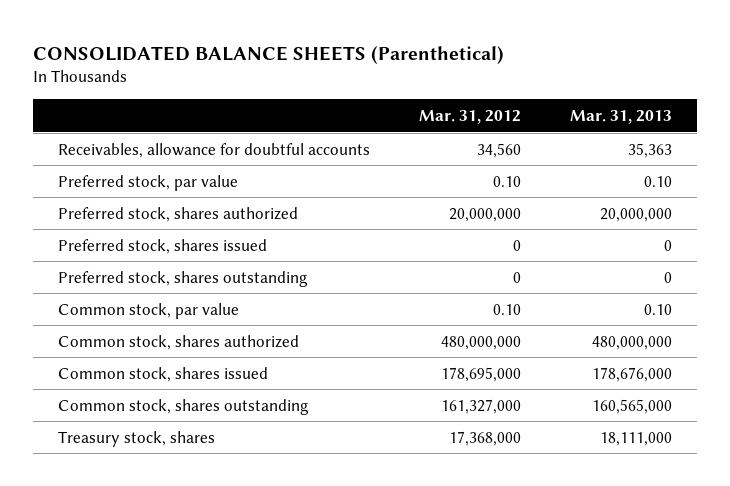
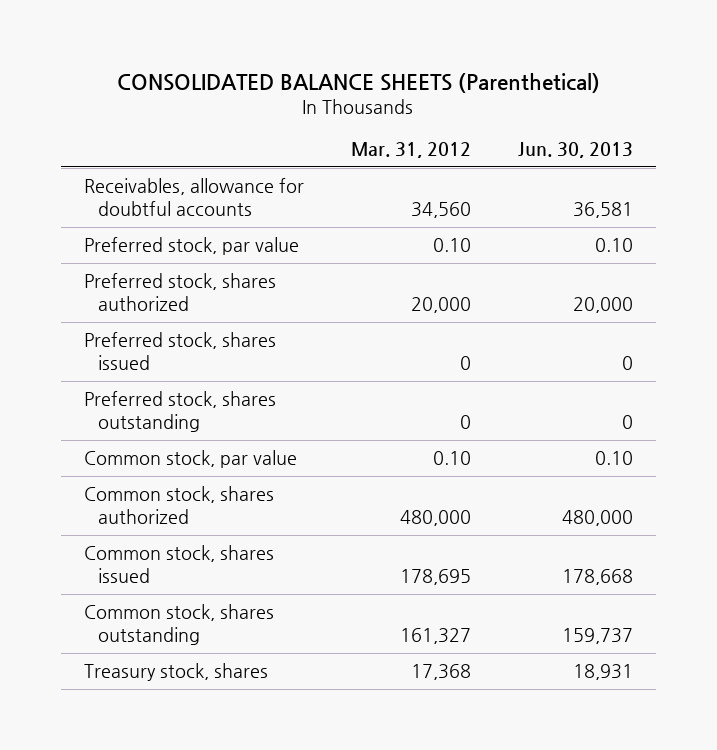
[569,110,672,125] Mar. 31, 2013 -> none
none -> [517,142,633,159] Jun. 30, 2013
[448,207,521,222] 20,000,000 -> [410,297,471,314] 20,000
[440,335,521,350] 480,000,000 -> [399,510,471,527] 480,000
[440,366,521,382] 178,695,000 -> [399,569,471,586] 178,695
[440,398,521,414] 161,327,000 -> [399,628,471,645] 161,327
[448,430,521,446] 17,368,000 -> [410,664,471,681] 17,368

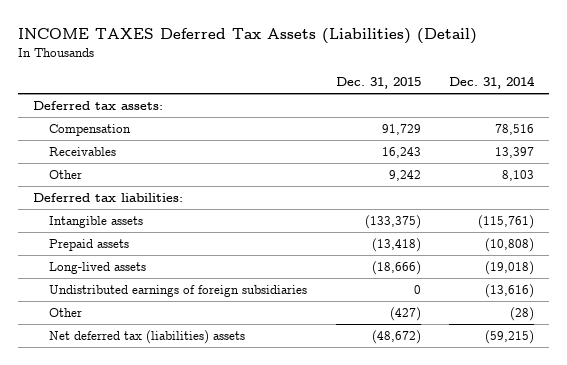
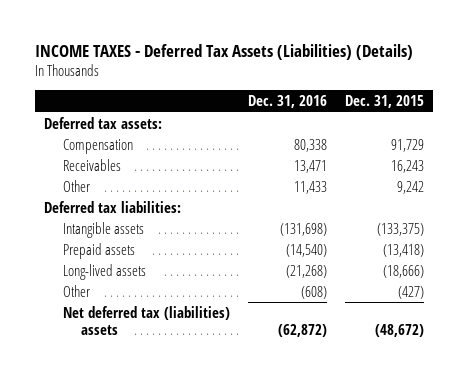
[18,27,478,44] INCOME TAXES Deferred Tax Assets (Liabilities) (Detail) -> [34,43,413,60] INCOME TAXES - Deferred Tax Assets (Liabilities) (Details)
[449,76,536,90] Dec. 31, 2014 -> none
none -> [247,95,327,109] Dec. 31, 2016
[49,285,308,298] Undistributed earnings of foreign subsidiaries -> none

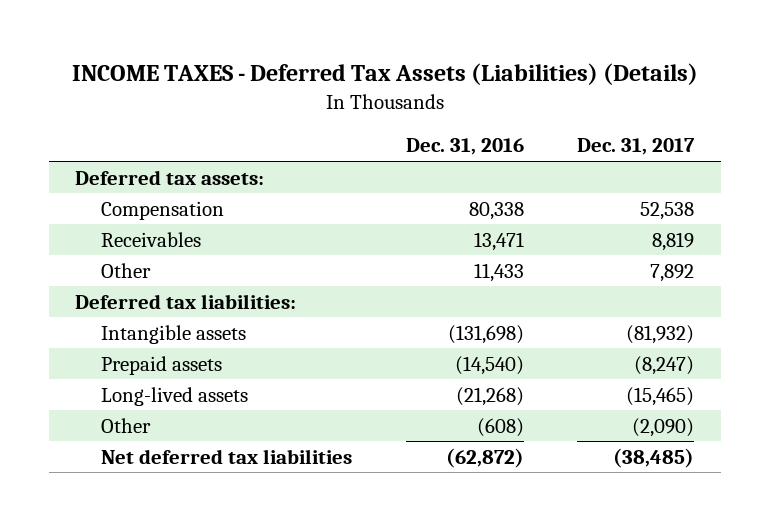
[345,95,425,109] Dec. 31, 2015 -> none
none -> [577,138,696,156] Dec. 31, 2017
[62,305,230,335] Net deferred tax (liabilities) assets -> [101,448,353,464] Net deferred tax liabilities

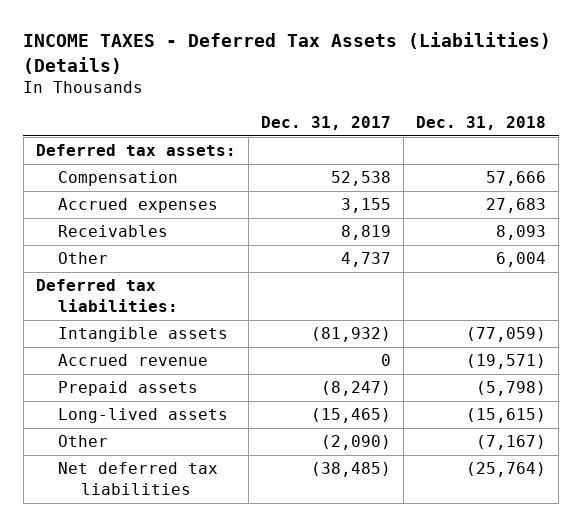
[405,138,524,156] Dec. 31, 2016 -> none
none -> [416,115,547,130] Dec. 31, 2018
none -> [58,198,219,214] Accrued expenses
[650,263,695,282] 7,892 -> [340,252,391,268] 4,737
none -> [58,354,209,367] Accrued revenue

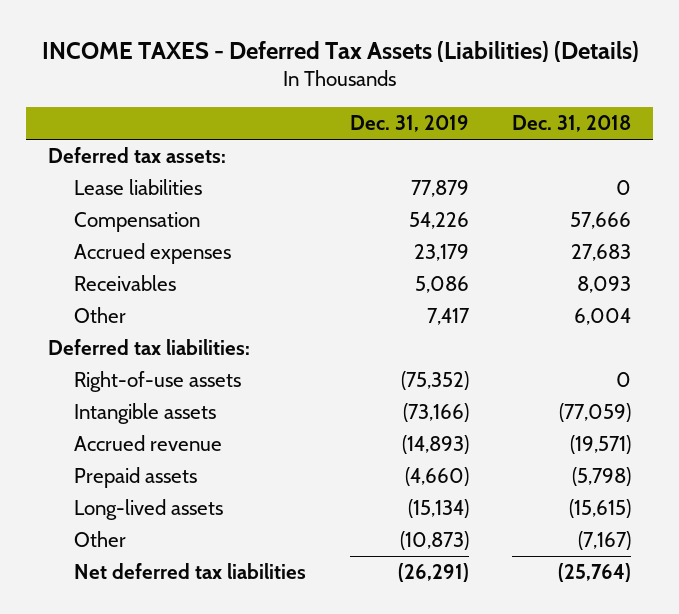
[260,115,391,130] Dec. 31, 2017 -> none
none -> [349,115,469,133] Dec. 31, 2019
none -> [74,179,203,196] Lease liabilities
none -> [74,371,242,393] Right-of-use assets

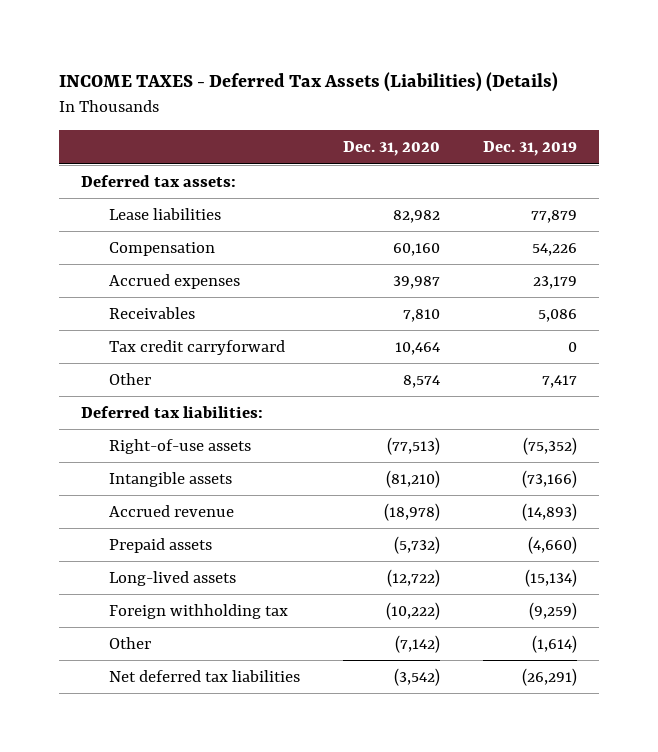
[511,115,631,133] Dec. 31, 2018 -> none
none -> [342,141,440,157] Dec. 31, 2020
none -> [108,339,285,355] Tax credit carryforward
none -> [108,603,288,619] Foreign withholding tax
[399,531,469,551] (10,873) -> [532,634,578,653] (1,614)

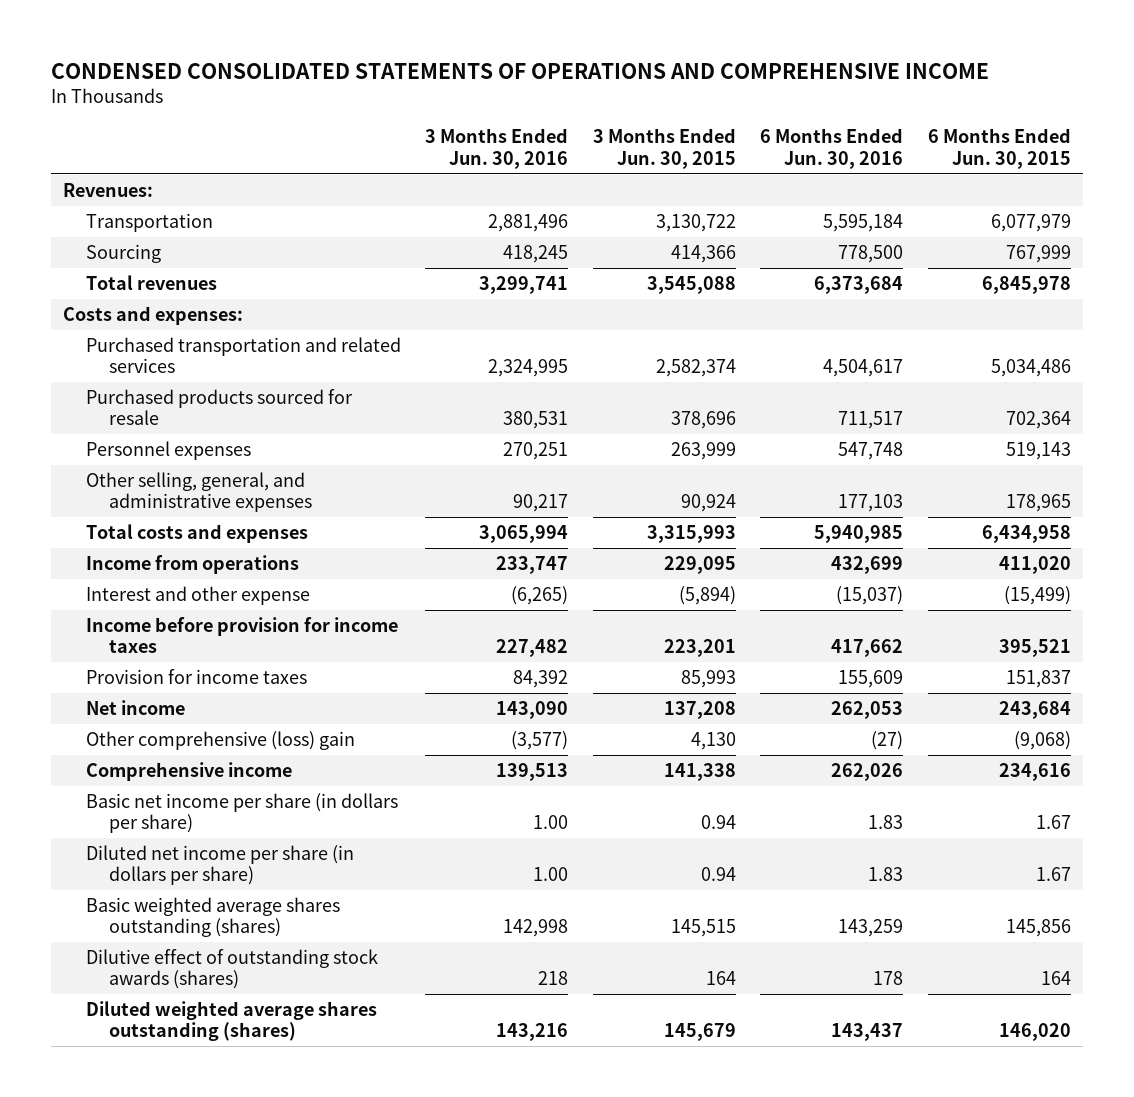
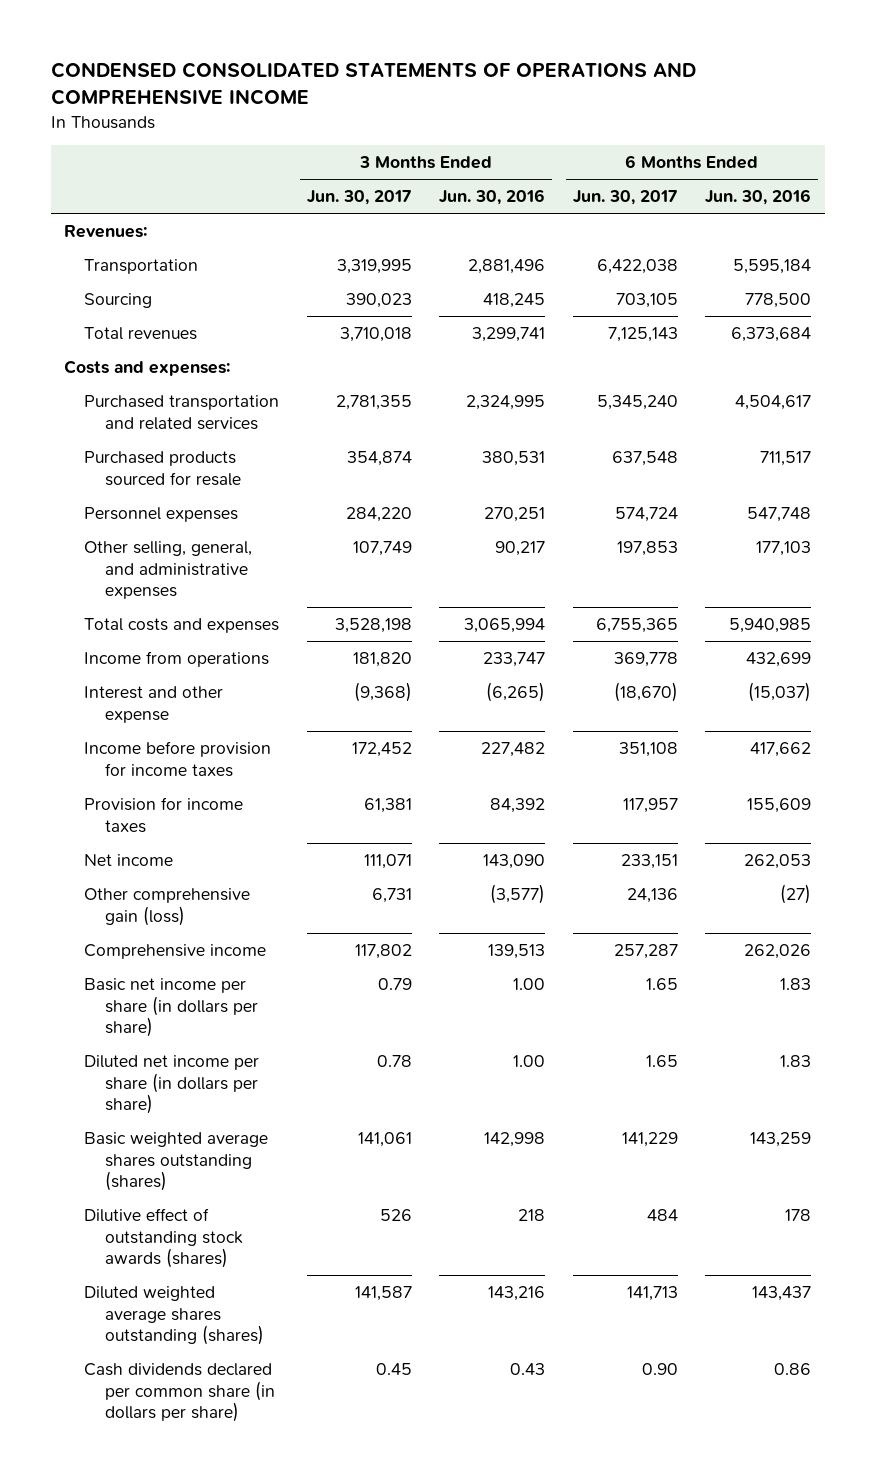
[592,128,736,169] 3 Months Ended Jun. 30, 2015 -> none
[927,128,1071,169] 6 Months Ended Jun. 30, 2015 -> none
none -> [306,190,412,206] Jun. 30, 2017
none -> [572,190,678,206] Jun. 30, 2017
[85,730,355,750] Other comprehensive (loss) gain -> [84,887,251,926] Other comprehensive gain (loss)
none -> [84,1362,275,1423] Cash dividends declared per common share (in dollars per share)

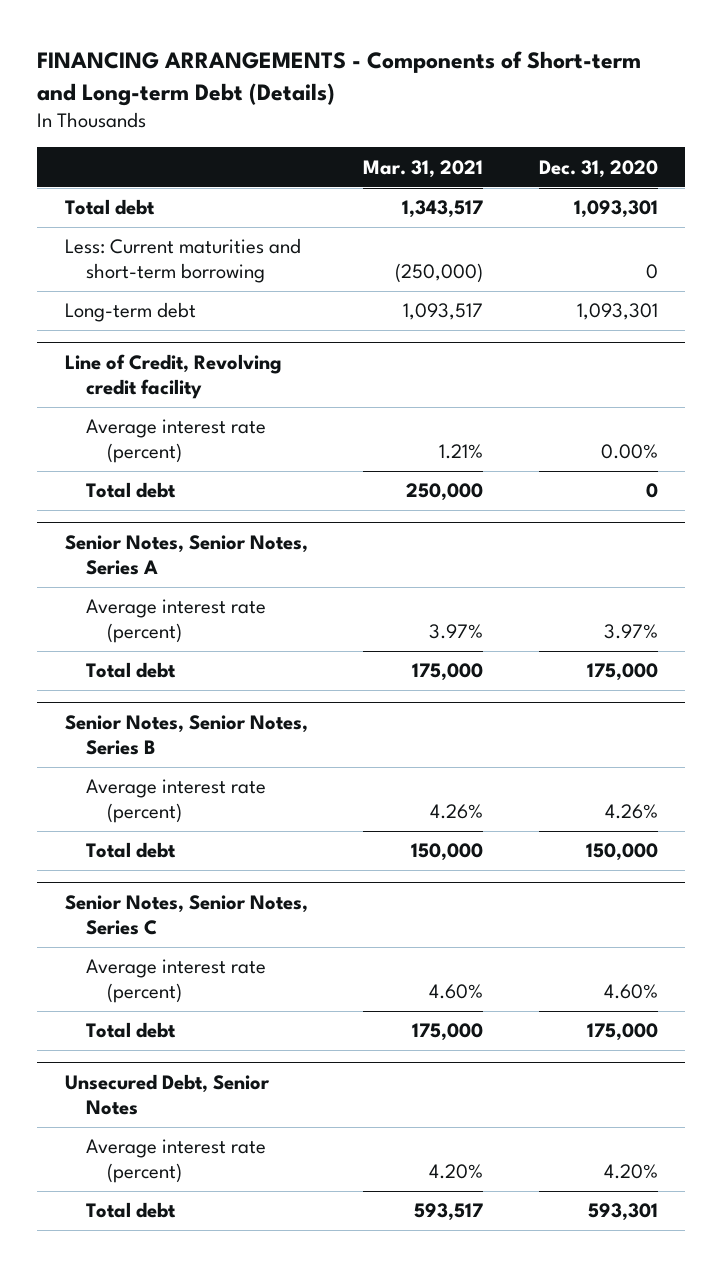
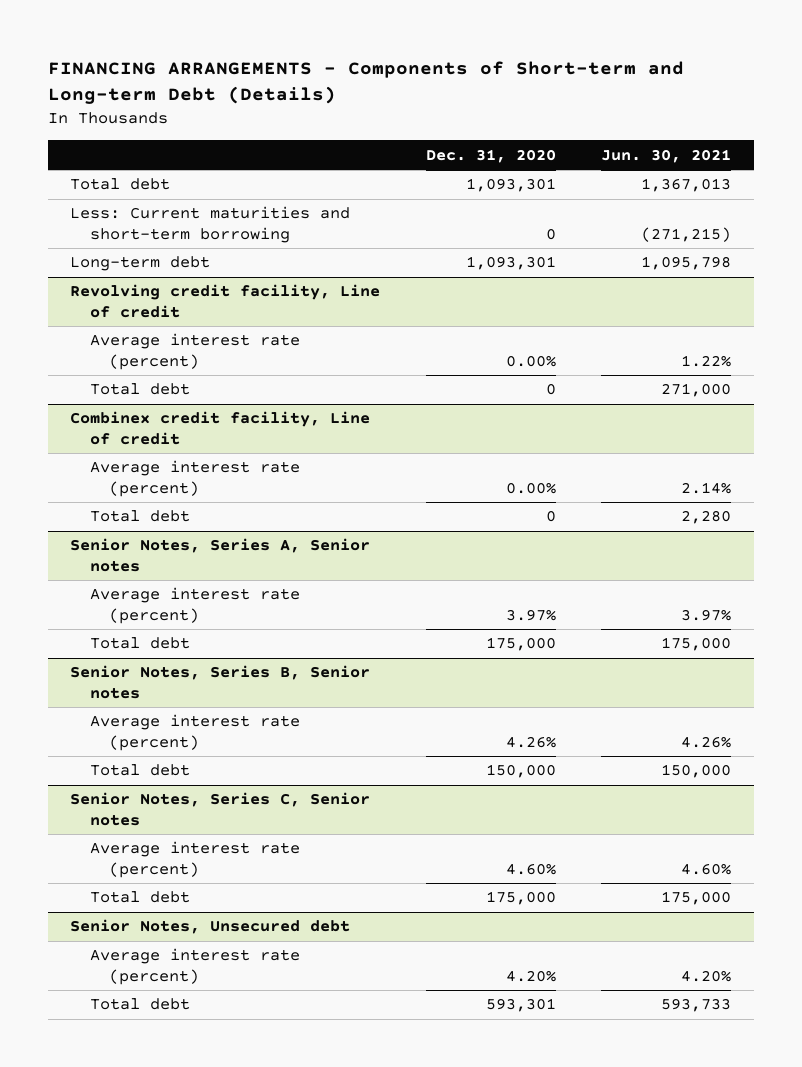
[363,159,484,178] Mar. 31, 2021 -> none
none -> [601,148,732,163] Jun. 30, 2021
[64,353,282,399] Line of Credit, Revolving credit facility -> [70,284,381,318] Revolving credit facility, Line of credit
none -> [70,411,371,445] Combinex credit facility, Line of credit
none -> [89,460,300,497] Average interest rate (percent)
none -> [89,510,190,523] Total debt
[64,534,308,575] Senior Notes, Senior Notes, Series A -> [70,538,371,572] Senior Notes, Series A, Senior notes
[64,714,308,755] Senior Notes, Senior Notes, Series B -> [70,665,371,699] Senior Notes, Series B, Senior notes
[64,894,308,935] Senior Notes, Senior Notes, Series C -> [70,792,371,826] Senior Notes, Series C, Senior notes
[64,1073,270,1115] Unsecured Debt, Senior Notes -> [70,919,351,935] Senior Notes, Unsecured debt

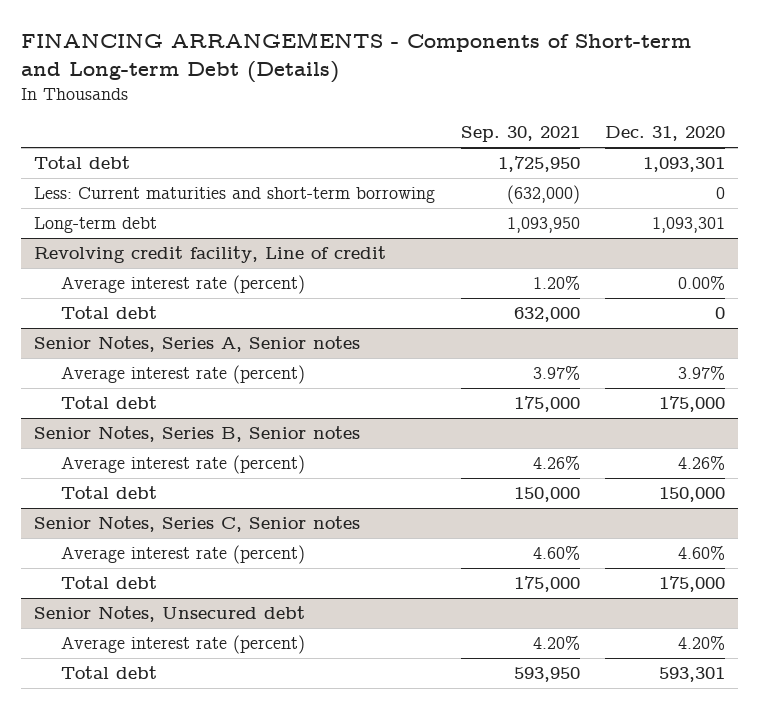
[601,148,732,163] Jun. 30, 2021 -> none
none -> [460,126,580,143] Sep. 30, 2021
[70,411,371,445] Combinex credit facility, Line of credit -> none
[89,460,300,497] Average interest rate (percent) -> none
[89,510,190,523] Total debt -> none

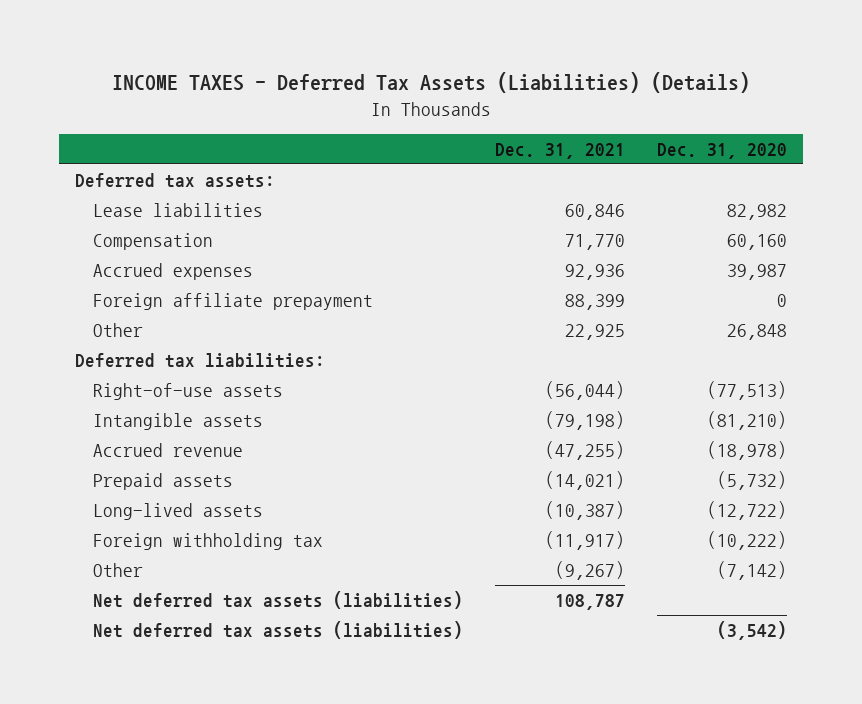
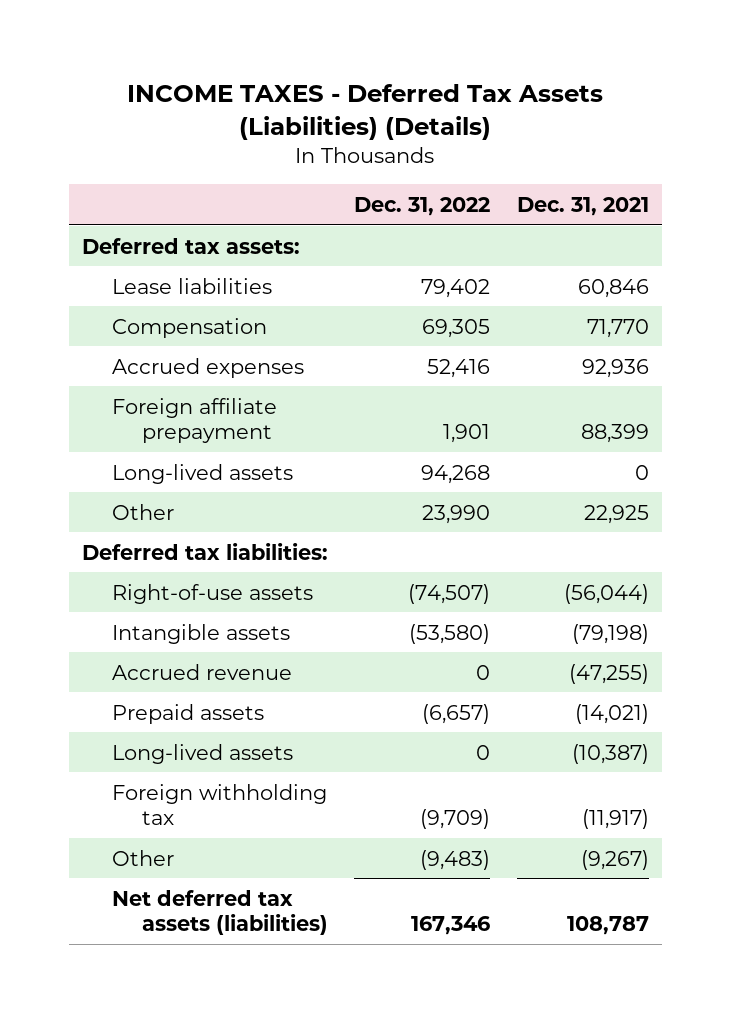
[656,142,787,159] Dec. 31, 2020 -> none
none -> [354,197,491,217] Dec. 31, 2022
none -> [111,463,293,484] Long-lived assets
[92,621,463,640] Net deferred tax assets (liabilities) -> none

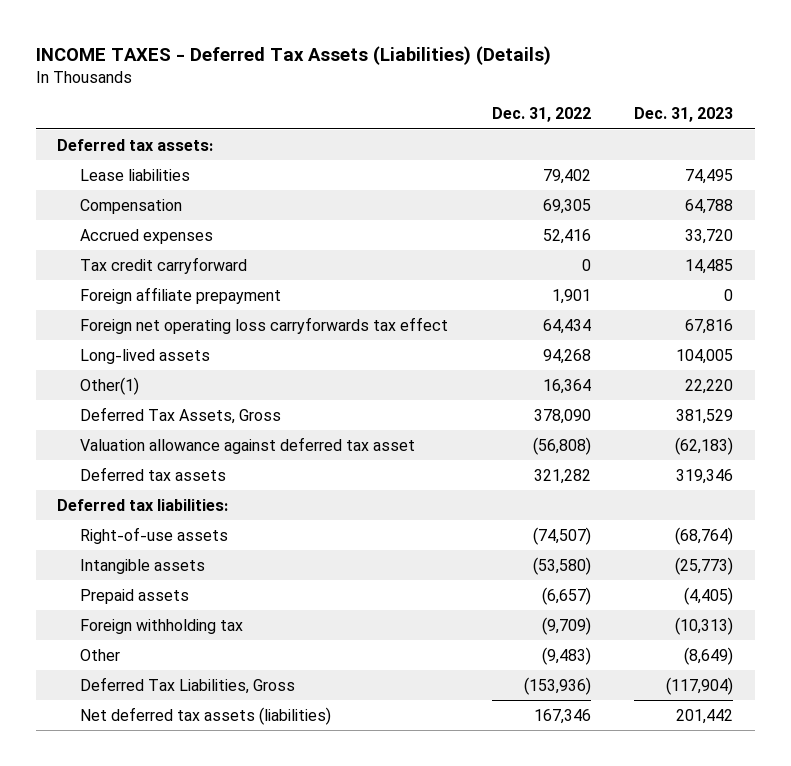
[516,197,649,217] Dec. 31, 2021 -> none
none -> [634,107,734,123] Dec. 31, 2023
none -> [79,256,247,274] Tax credit carryforward
none -> [79,316,448,334] Foreign net operating loss carryforwards tax effect
[111,503,174,520] Other -> [79,376,139,395] Other(1)
[422,504,491,524] 23,990 -> [542,378,591,394] 16,364
none -> [79,406,281,424] Deferred Tax Assets, Gross
none -> [79,436,415,454] Valuation allowance against deferred tax asset
none -> [79,466,226,481] Deferred tax assets
[111,663,292,680] Accrued revenue -> none
[111,743,293,764] Long-lived assets -> none
none -> [79,676,295,694] Deferred Tax Liabilities, Gross

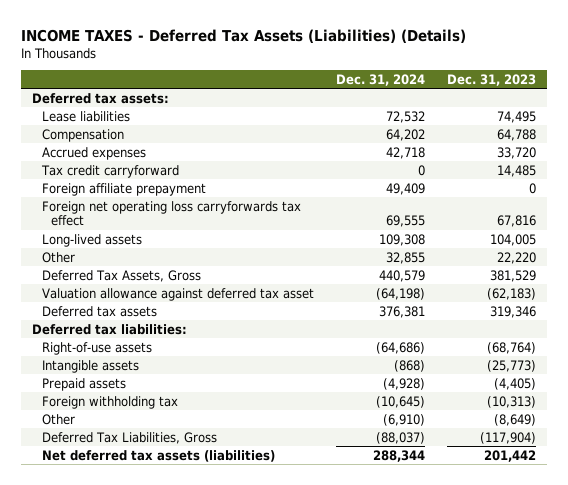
[491,107,591,123] Dec. 31, 2022 -> none
none -> [335,73,425,86] Dec. 31, 2024
[79,376,139,395] Other(1) -> [41,251,75,263] Other

